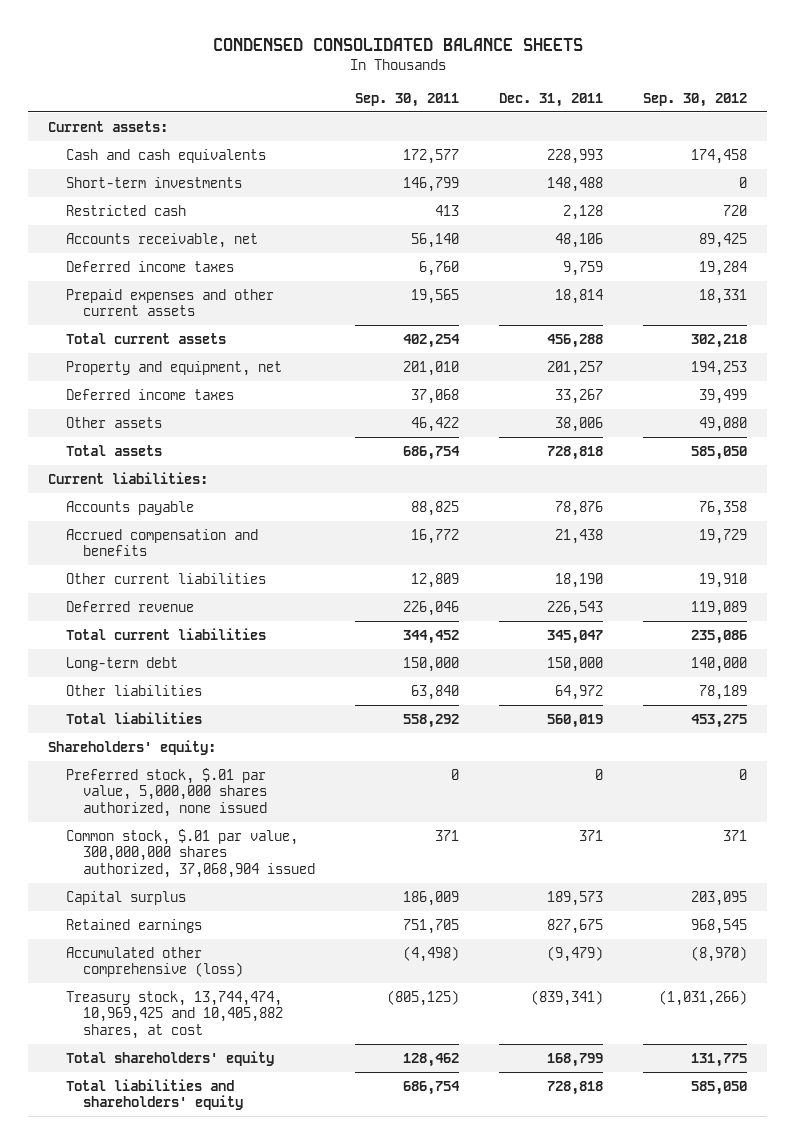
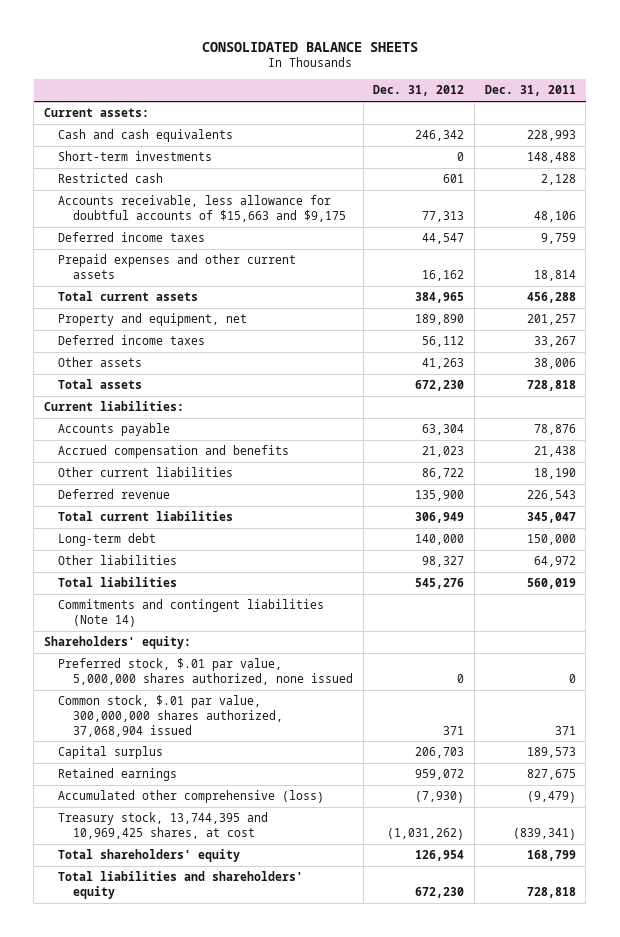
[212,37,583,51] CONDENSED CONSOLIDATED BALANCE SHEETS -> [201,41,418,52] CONSOLIDATED BALANCE SHEETS
[354,92,459,107] Sep. 30, 2011 -> none
[642,92,747,107] Sep. 30, 2012 -> none
none -> [373,85,465,97] Dec. 31, 2012
[65,232,258,248] Accounts receivable, net -> [58,195,346,222] Accounts receivable, less allowance for doubtful accounts of $15,663 and $9,175
none -> [58,599,325,627] Commitments and contingent liabilities (Note 14)
[65,990,283,1039] Treasury stock, 13,744,474, 10,969,425 and 10,405,882 shares, at cost -> [58,812,269,839] Treasury stock, 13,744,395 and 10,969,425 shares, at cost

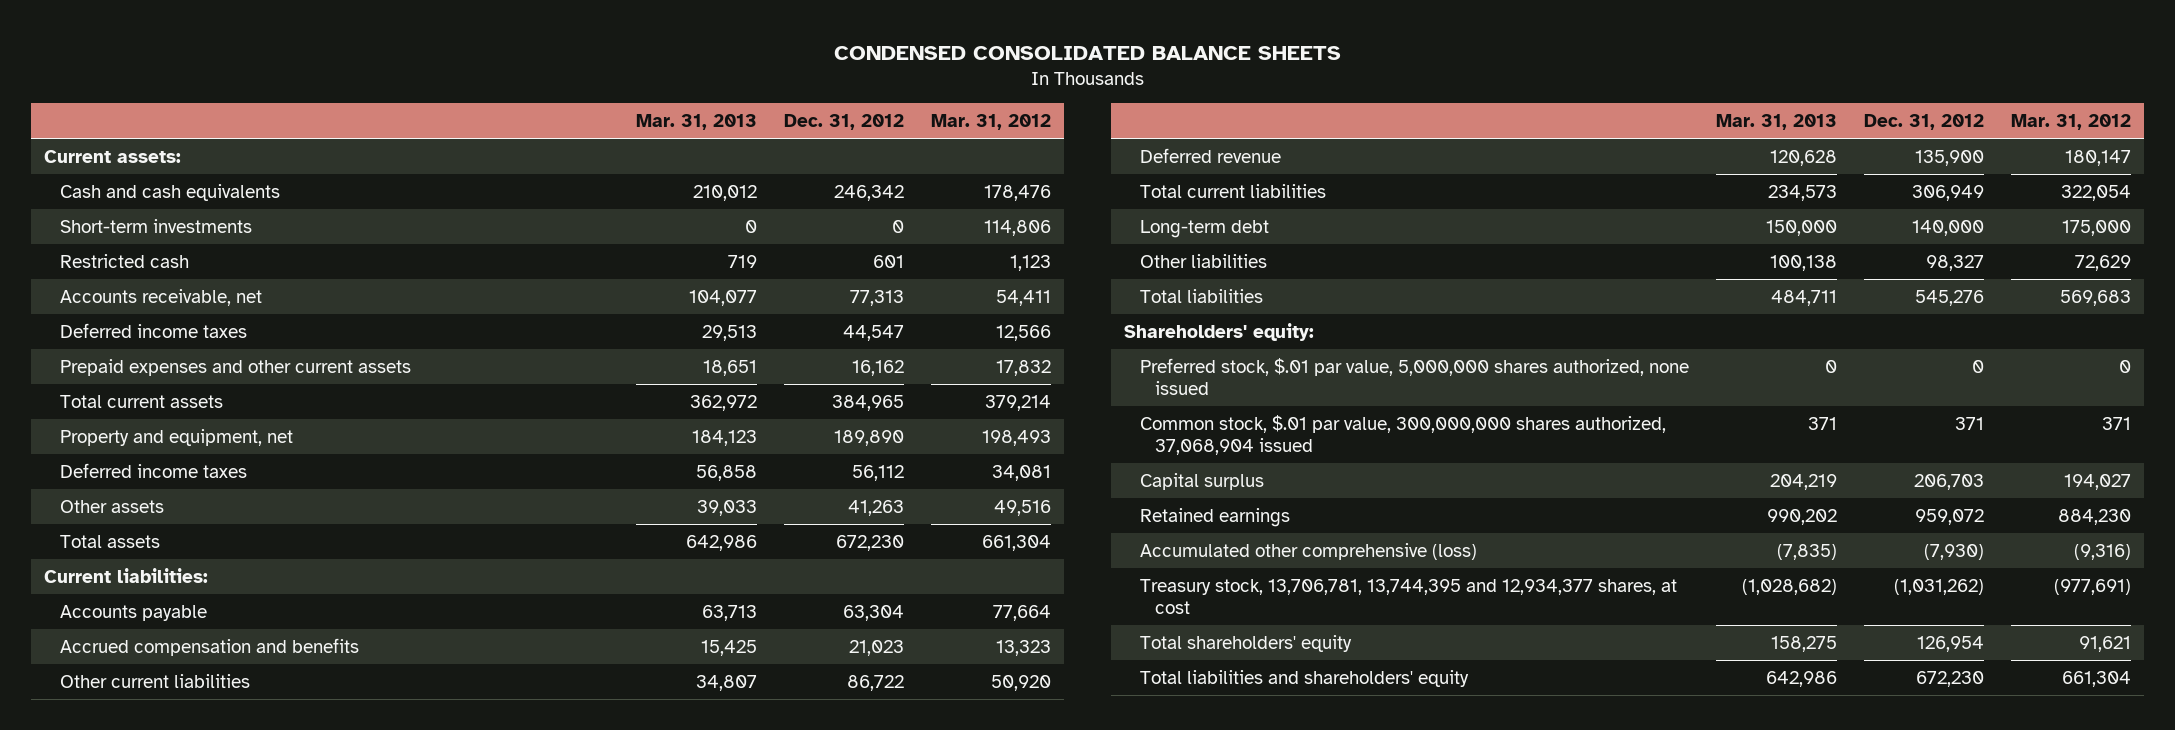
[201,41,418,52] CONSOLIDATED BALANCE SHEETS -> [833,45,1341,60] CONDENSED CONSOLIDATED BALANCE SHEETS
[484,85,576,97] Dec. 31, 2011 -> none
none -> [635,114,757,131] Mar. 31, 2013
none -> [930,114,1051,131] Mar. 31, 2012
[58,195,346,222] Accounts receivable, less allowance for doubtful accounts of $15,663 and $9,175 -> [59,288,262,306] Accounts receivable, net
[58,599,325,627] Commitments and contingent liabilities (Note 14) -> none
[58,812,269,839] Treasury stock, 13,744,395 and 10,969,425 shares, at cost -> [1139,578,1677,614] Treasury stock, 13,706,781, 13,744,395 and 12,934,377 shares, at cost

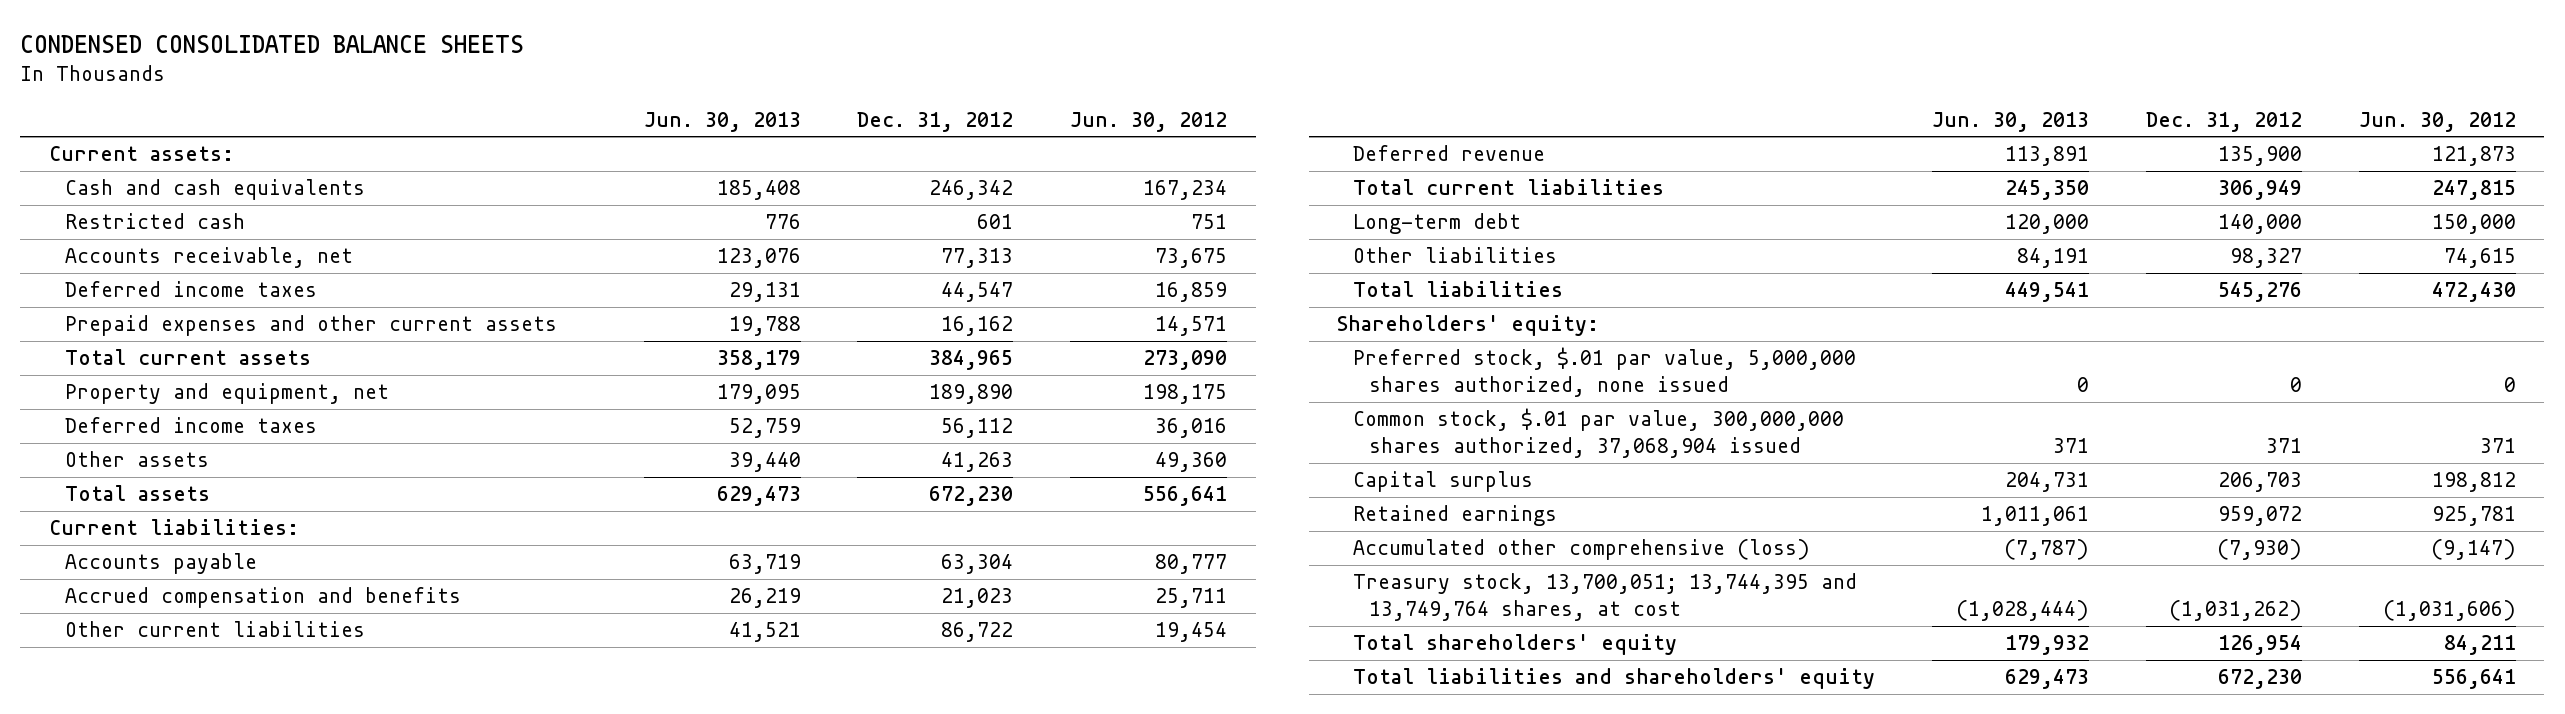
[635,114,757,131] Mar. 31, 2013 -> none
[930,114,1051,131] Mar. 31, 2012 -> none
none -> [643,111,801,132] Jun. 30, 2013
none -> [1070,111,1228,132] Jun. 30, 2012
[59,218,252,233] Short-term investments -> none
[1139,578,1677,614] Treasury stock, 13,706,781, 13,744,395 and 12,934,377 shares, at cost -> [1352,573,1857,621] Treasury stock, 13,700,051; 13,744,395 and 13,749,764 shares, at cost

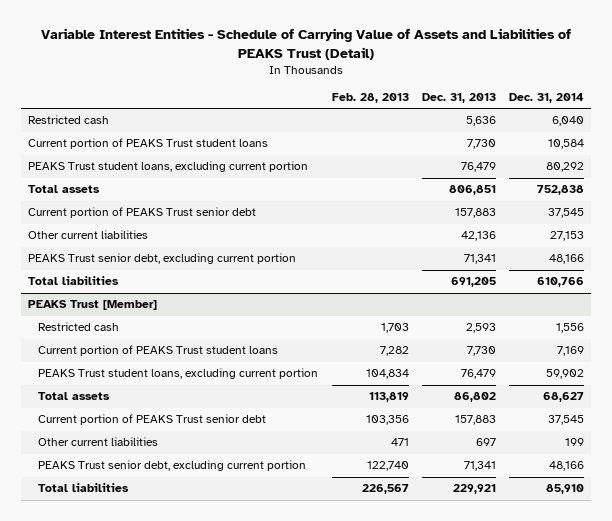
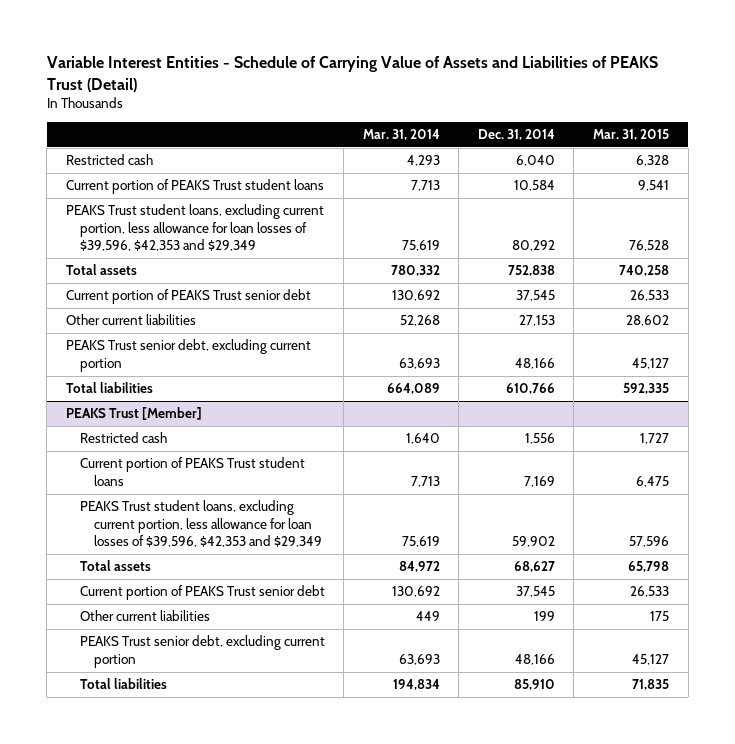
[331,93,409,104] Feb. 28, 2013 -> none
[421,93,496,104] Dec. 31, 2013 -> none
none -> [362,129,440,141] Mar. 31, 2014
none -> [593,129,670,141] Mar. 31, 2015
[27,161,308,173] PEAKS Trust student loans, excluding current portion -> [65,204,324,252] PEAKS Trust student loans, excluding current portion, less allowance for loan losses of $39,596, $42,353 and $29,349
[38,368,319,380] PEAKS Trust student loans, excluding current portion -> [79,500,322,548] PEAKS Trust student loans, excluding current portion, less allowance for loan losses of $39,596, $42,353 and $29,349

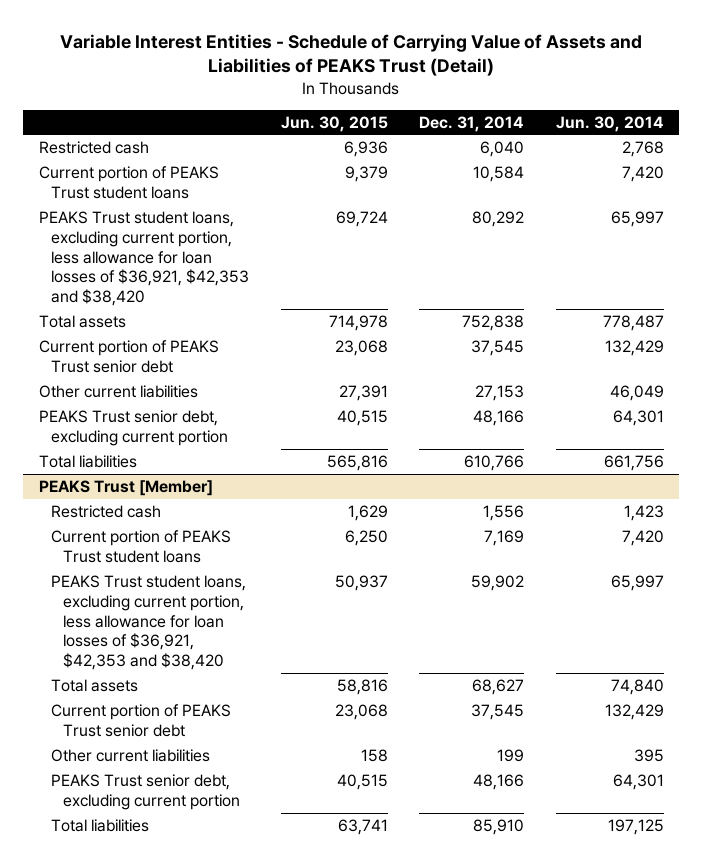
[362,129,440,141] Mar. 31, 2014 -> none
[593,129,670,141] Mar. 31, 2015 -> none
none -> [280,115,388,132] Jun. 30, 2015
none -> [555,115,664,132] Jun. 30, 2014
[65,204,324,252] PEAKS Trust student loans, excluding current portion, less allowance for loan losses of $39,596, $42,353 and $29,349 -> [38,211,250,307] PEAKS Trust student loans, excluding current portion, less allowance for loan losses of $36,921, $42,353 and $38,420
[79,500,322,548] PEAKS Trust student loans, excluding current portion, less allowance for loan losses of $39,596, $42,353 and $29,349 -> [51,575,247,671] PEAKS Trust student loans, excluding current portion, less allowance for loan losses of $36,921, $42,353 and $38,420

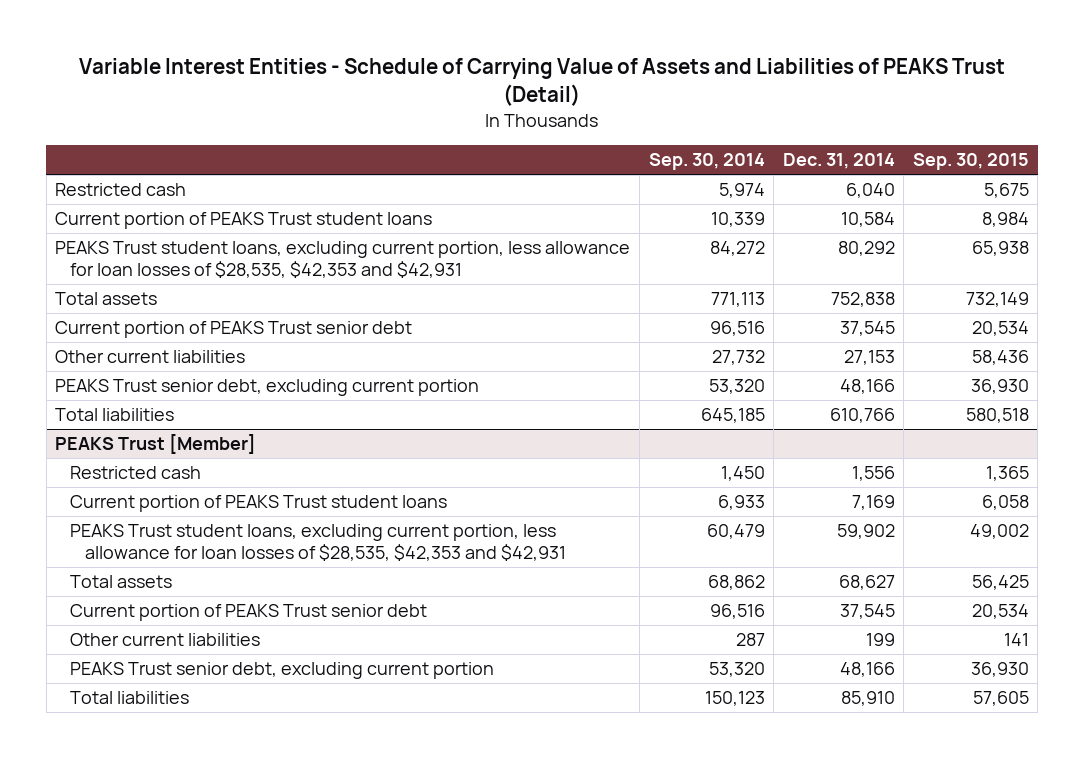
[280,115,388,132] Jun. 30, 2015 -> none
[555,115,664,132] Jun. 30, 2014 -> none
none -> [648,153,765,171] Sep. 30, 2014
none -> [912,153,1029,171] Sep. 30, 2015
[38,211,250,307] PEAKS Trust student loans, excluding current portion, less allowance for loan losses of $36,921, $42,353 and $38,420 -> [55,241,631,279] PEAKS Trust student loans, excluding current portion, less allowance for loan losses of $28,535, $42,353 and $42,931
[51,575,247,671] PEAKS Trust student loans, excluding current portion, less allowance for loan losses of $36,921, $42,353 and $38,420 -> [70,524,566,562] PEAKS Trust student loans, excluding current portion, less allowance for loan losses of $28,535, $42,353 and $42,931

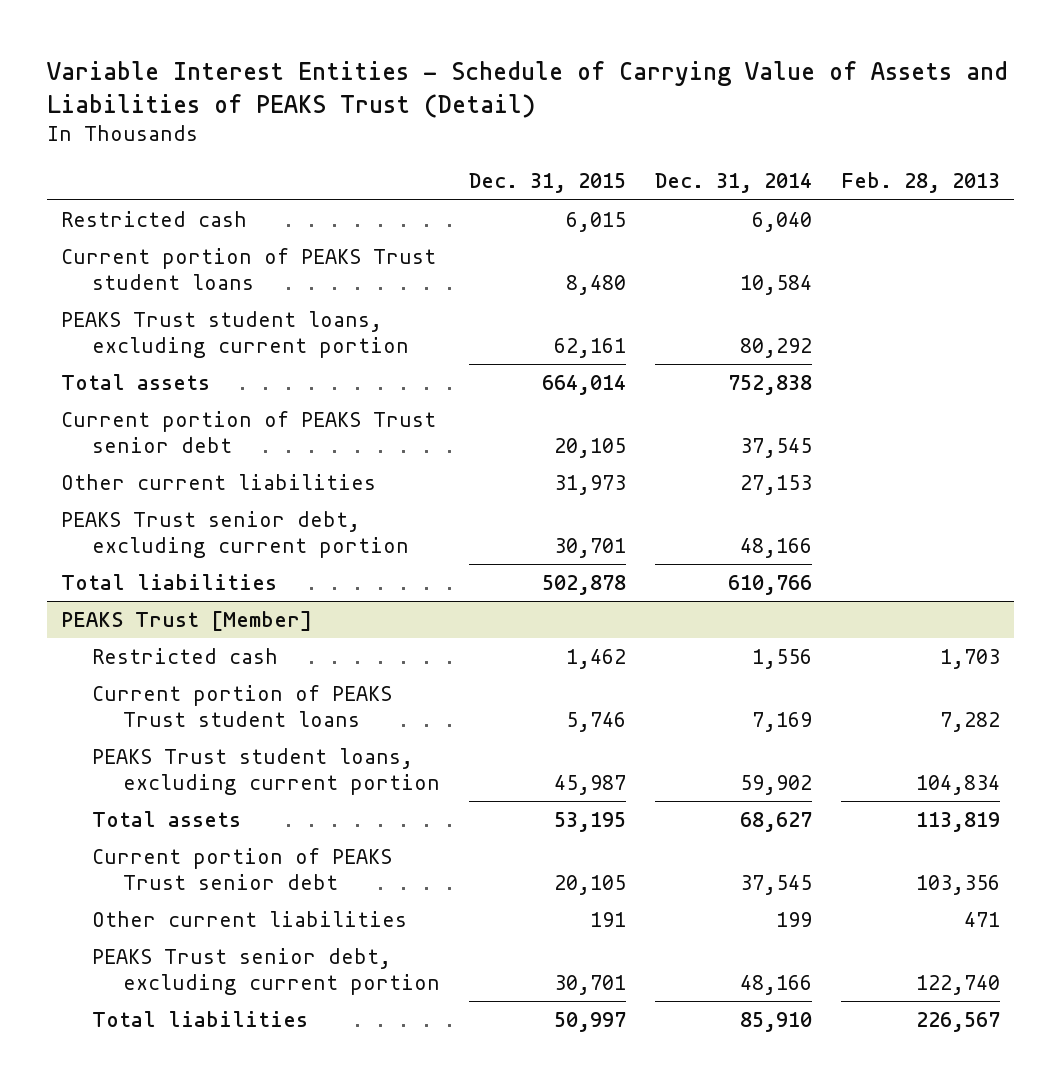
[648,153,765,171] Sep. 30, 2014 -> none
[912,153,1029,171] Sep. 30, 2015 -> none
none -> [469,173,627,194] Dec. 31, 2015
none -> [841,172,1001,194] Feb. 28, 2013
[55,241,631,279] PEAKS Trust student loans, excluding current portion, less allowance for loan losses of $28,535, $42,353 and $42,931 -> [60,310,410,358] PEAKS Trust student loans, excluding current portion
[70,524,566,562] PEAKS Trust student loans, excluding current portion, less allowance for loan losses of $28,535, $42,353 and $42,931 -> [92,747,441,795] PEAKS Trust student loans, excluding current portion

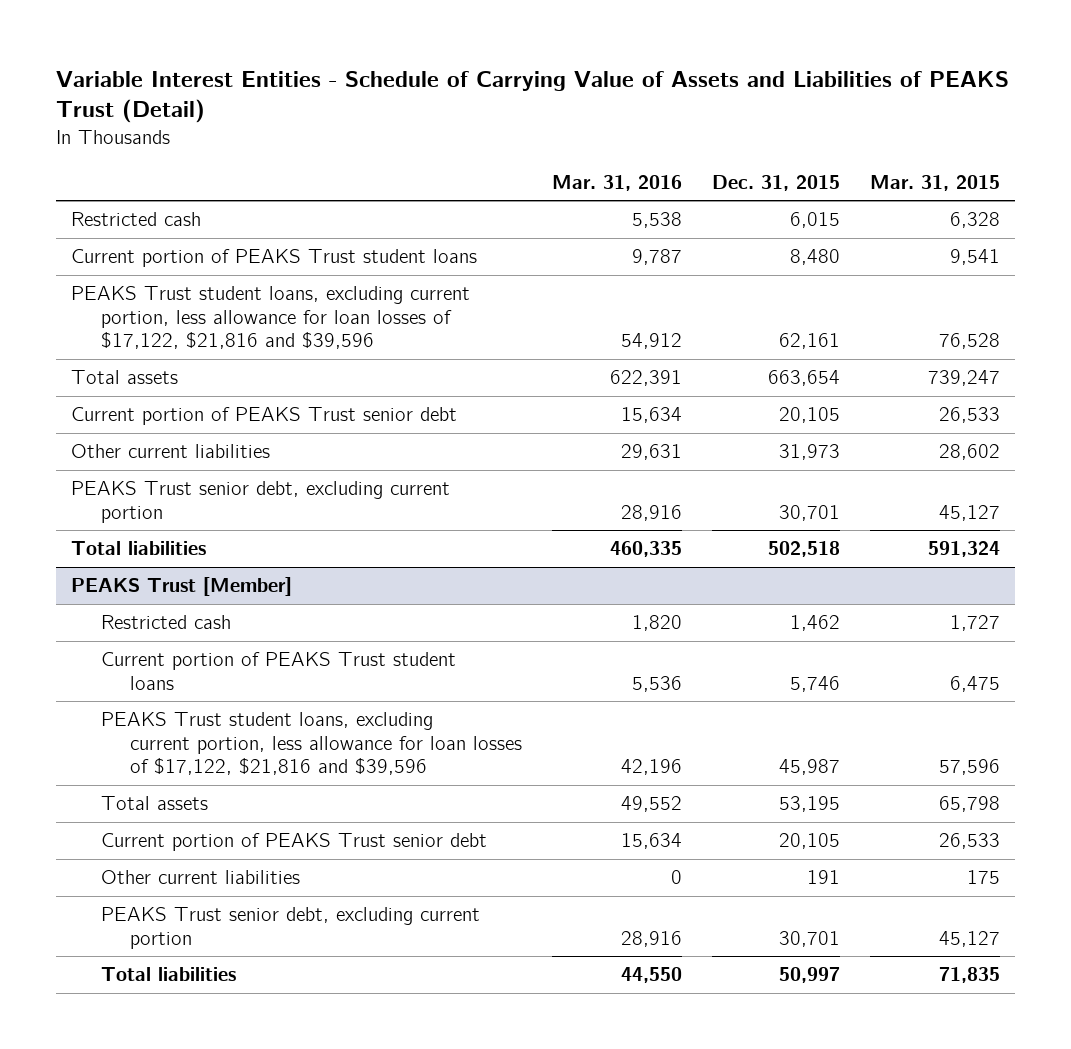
[655,173,813,194] Dec. 31, 2014 -> none
[841,172,1001,194] Feb. 28, 2013 -> none
none -> [552,174,683,191] Mar. 31, 2016
none -> [869,174,1000,191] Mar. 31, 2015
[60,310,410,358] PEAKS Trust student loans, excluding current portion -> [71,286,471,350] PEAKS Trust student loans, excluding current portion, less allowance for loan losses of $17,122, $21,816 and $39,596
[542,374,627,395] 664,014 -> [767,370,840,387] 663,654
[542,574,627,595] 502,878 -> [767,541,840,558] 502,518
[92,747,441,795] PEAKS Trust student loans, excluding current portion -> [100,712,523,776] PEAKS Trust student loans, excluding current portion, less allowance for loan losses of $17,122, $21,816 and $39,596

